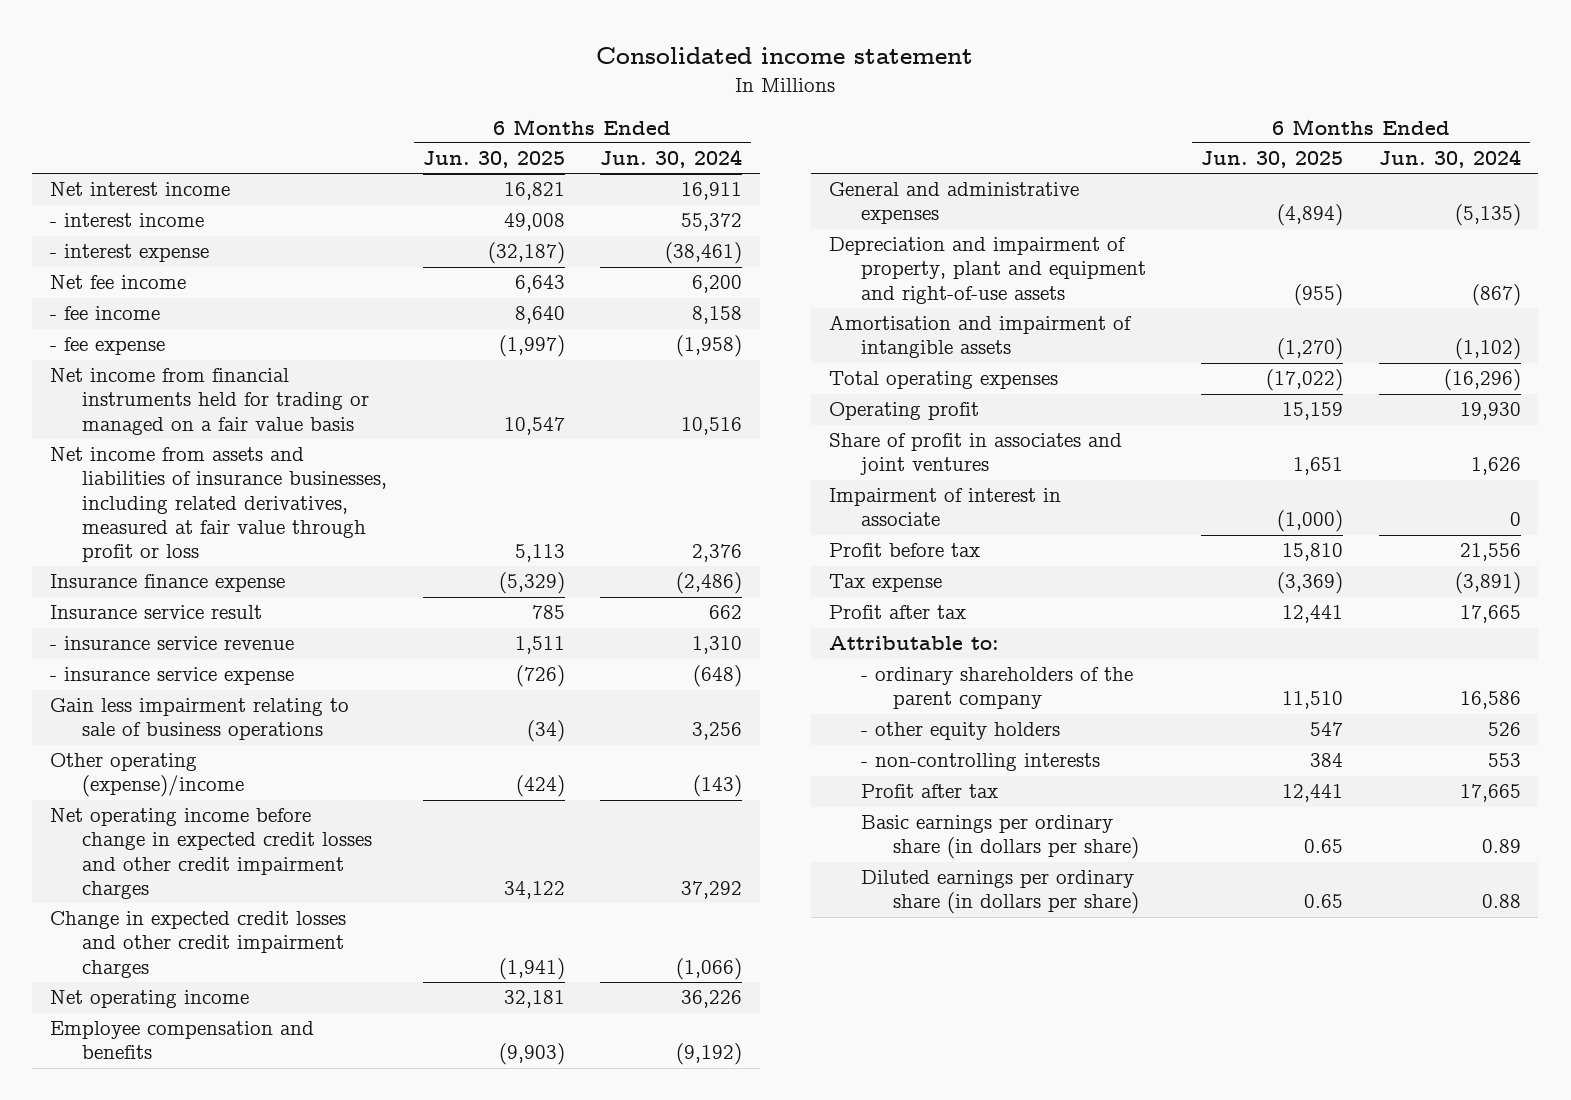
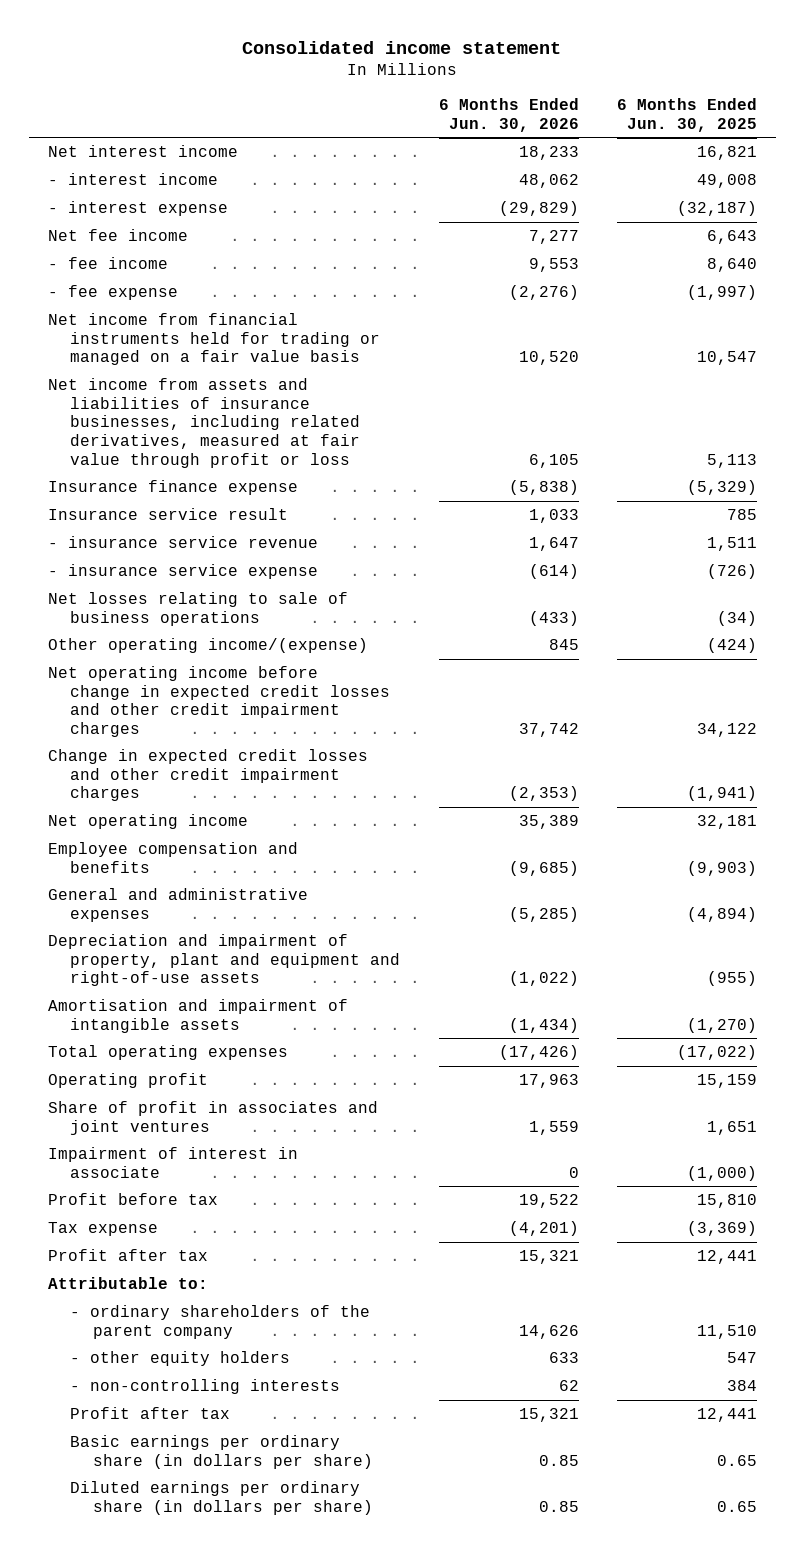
[600,149,743,169] Jun. 30, 2024 -> none
none -> [438,98,579,132] 6 Months Ended Jun. 30, 2026
[50,698,350,741] Gain less impairment relating to sale of business operations -> [47,592,348,626] Net losses relating to sale of business operations
[50,753,245,798] Other operating (expense)/income -> [47,638,368,654] Other operating income/(expense)

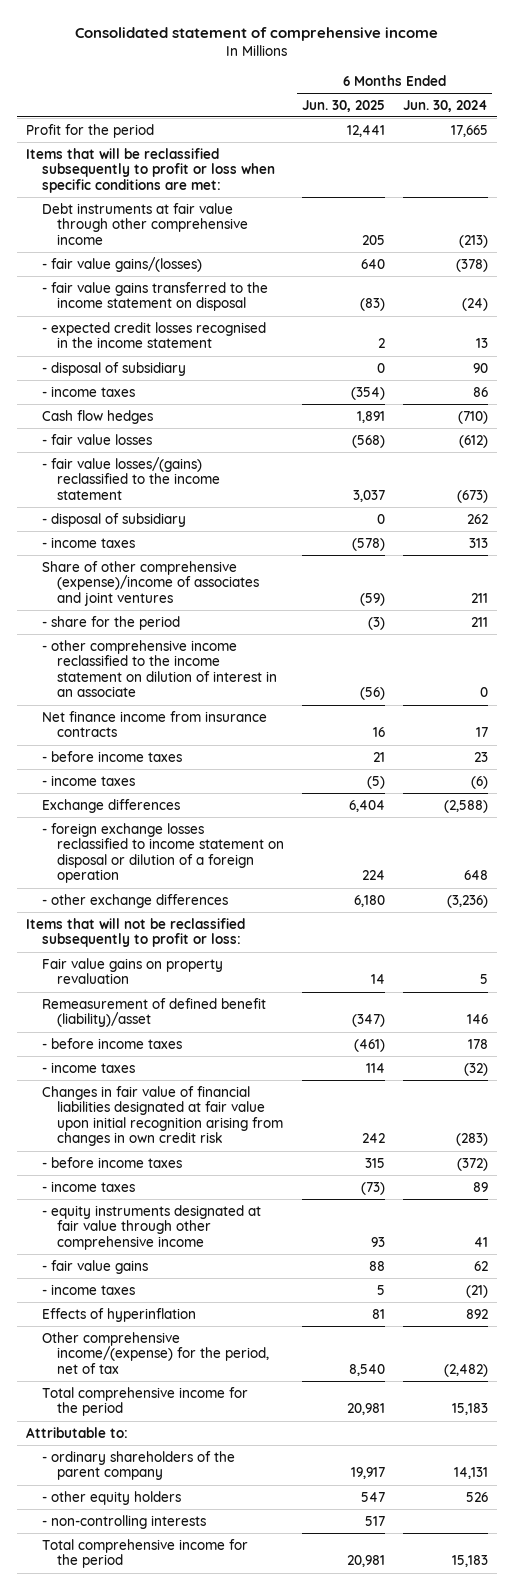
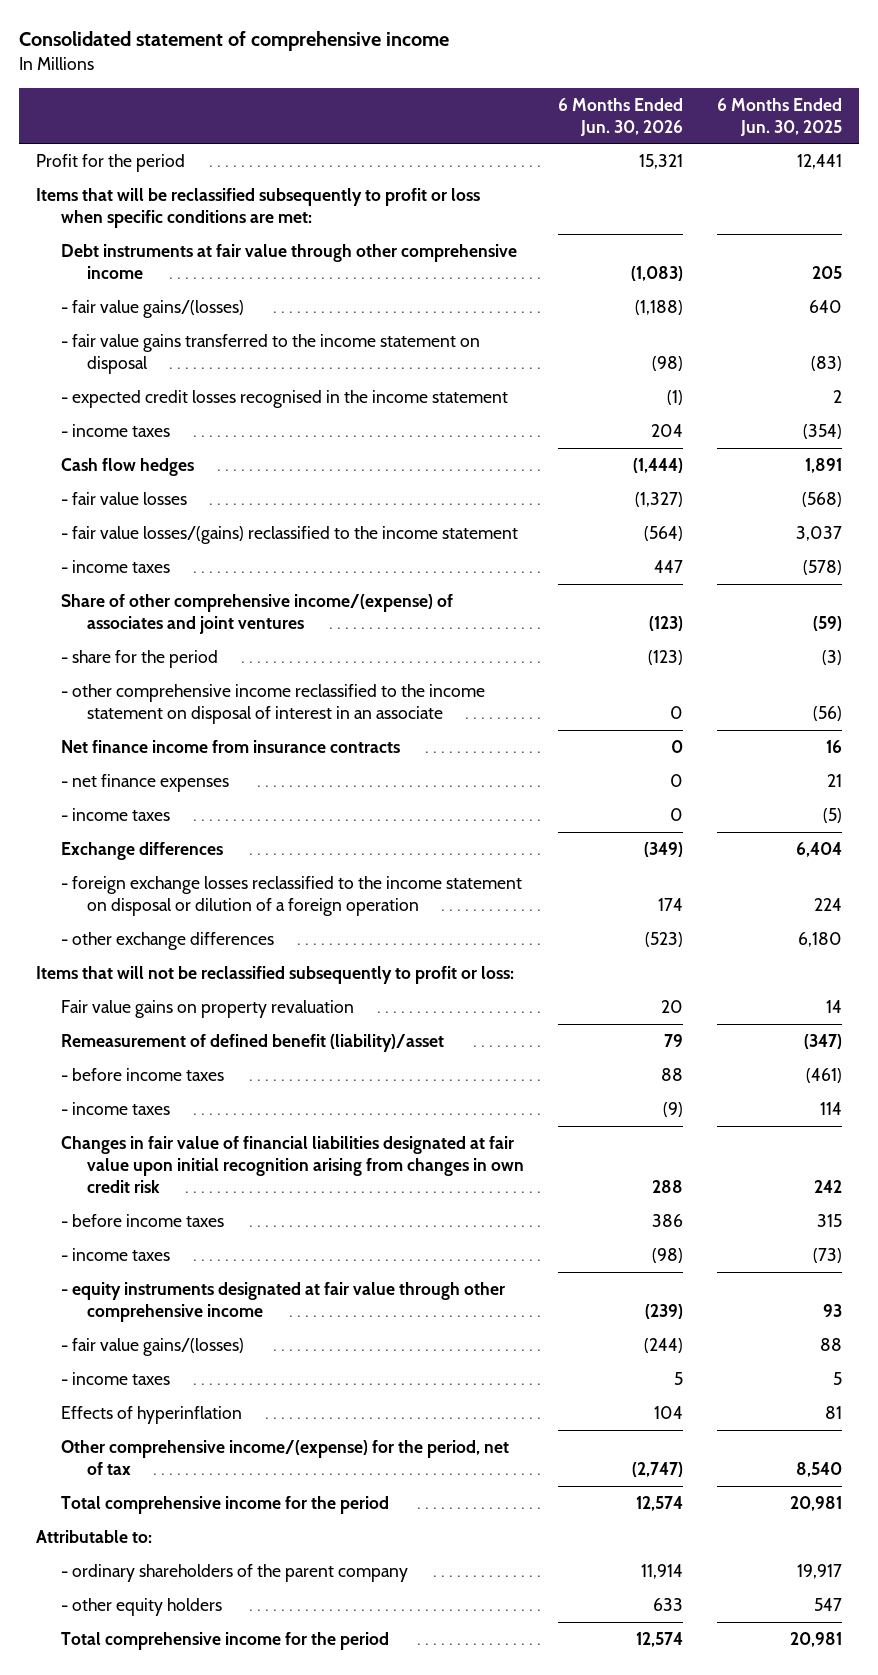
[402,99,488,112] Jun. 30, 2024 -> none
none -> [557,97,683,136] 6 Months Ended Jun. 30, 2026
[41,361,186,376] - disposal of subsidiary -> none
[41,512,186,527] - disposal of subsidiary -> none
[41,560,259,606] Share of other comprehensive (expense)/income of associates and joint ventures -> [61,594,454,635] Share of other comprehensive income/(expense) of associates and joint ventures
[41,639,277,698] - other comprehensive income reclassified to the income statement on dilution of interest in an associate -> [61,684,486,725] - other comprehensive income reclassified to the income statement on disposal of interest in an associate
[41,750,182,762] - before income taxes -> [61,774,230,793] - net finance expenses
[41,822,284,884] - foreign exchange losses reclassified to income statement on disposal or dilution of a foreign operation -> [61,876,523,917] - foreign exchange losses reclassified to the income statement on disposal or dilution of a foreign operation
[41,1259,148,1274] - fair value gains -> [61,1338,245,1357] - fair value gains/(losses)
[41,1514,206,1529] - non-controlling interests -> none

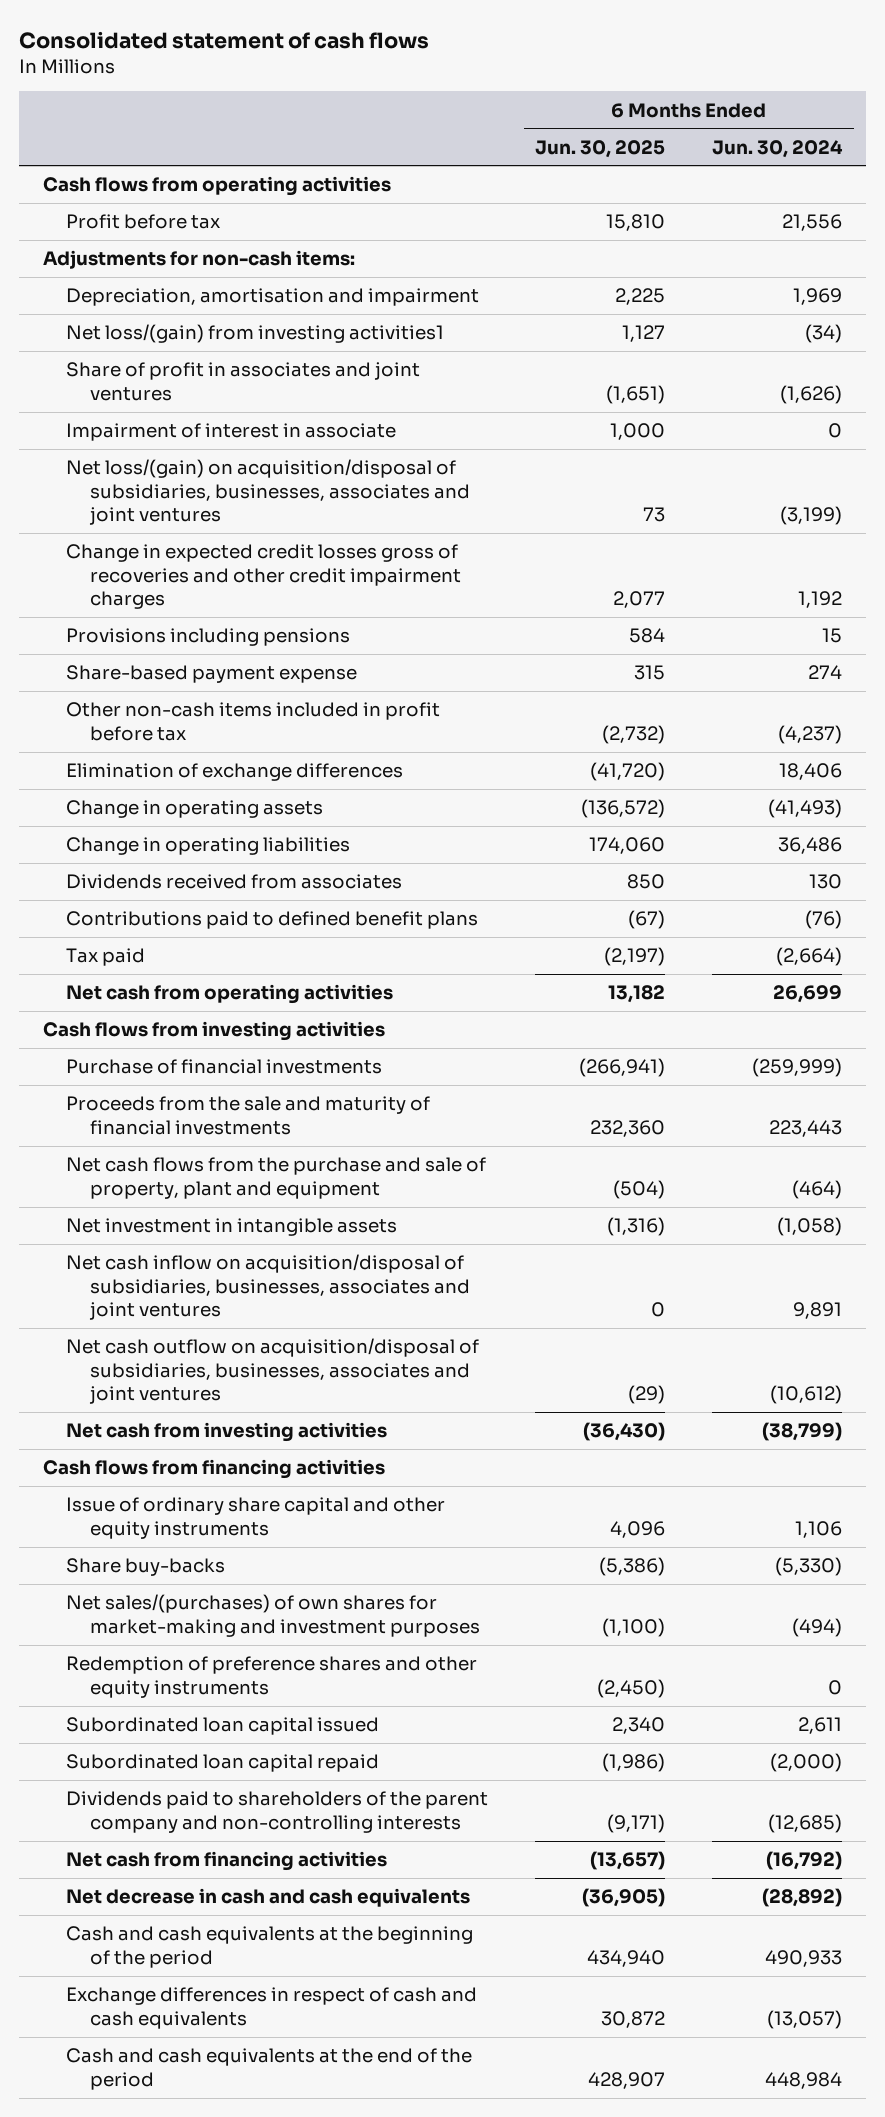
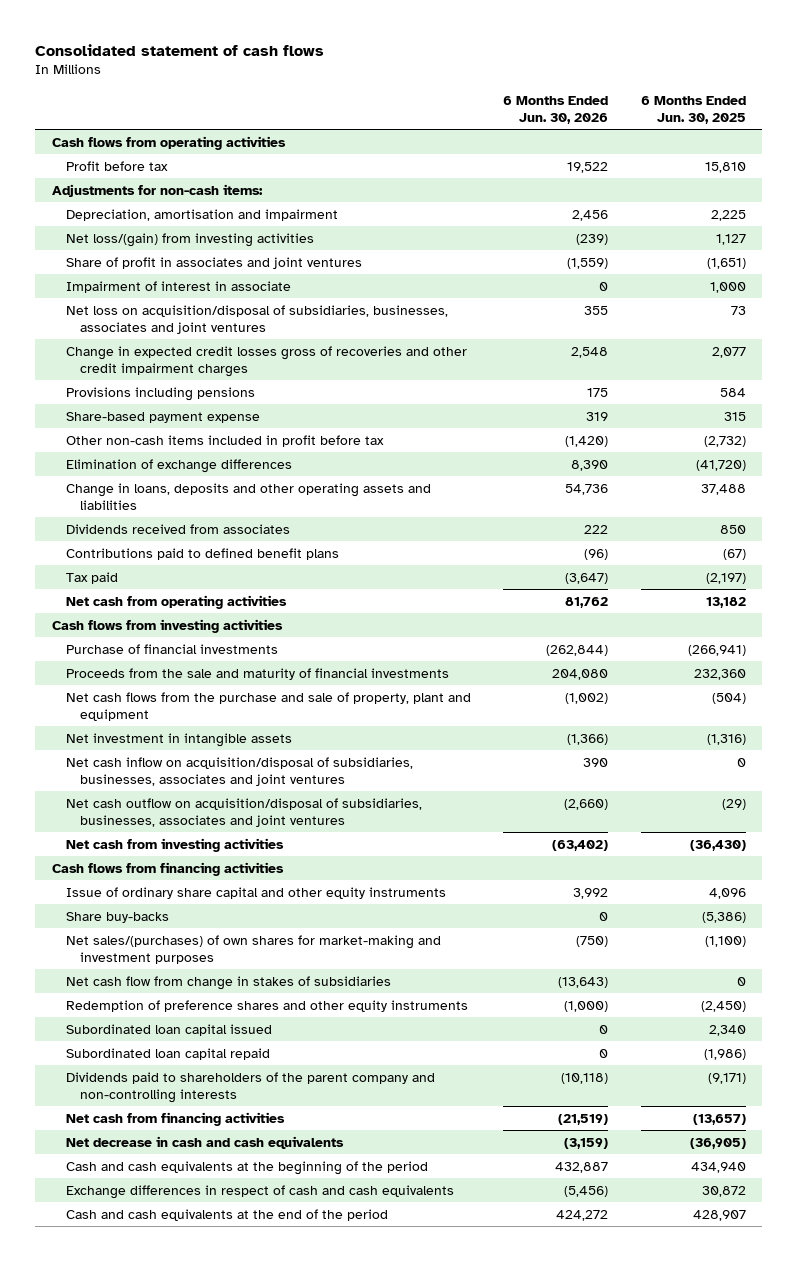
[712,139,844,158] Jun. 30, 2024 -> none
none -> [503,95,609,124] 6 Months Ended Jun. 30, 2026
[66,324,445,344] Net loss/(gain) from investing activities1 -> [65,232,314,247] Net loss/(gain) from investing activities
[66,459,470,526] Net loss/(gain) on acquisition/disposal of subsidiaries, businesses, associates and joint ventures -> [65,304,448,334] Net loss on acquisition/disposal of subsidiaries, businesses, associates and joint ventures
[66,800,324,819] Change in operating assets -> none
[66,837,351,856] Change in operating liabilities -> none
none -> [65,482,431,510] Change in loans, deposits and other operating assets and liabilities
none -> [65,975,391,990] Net cash flow from change in stakes of subsidiaries

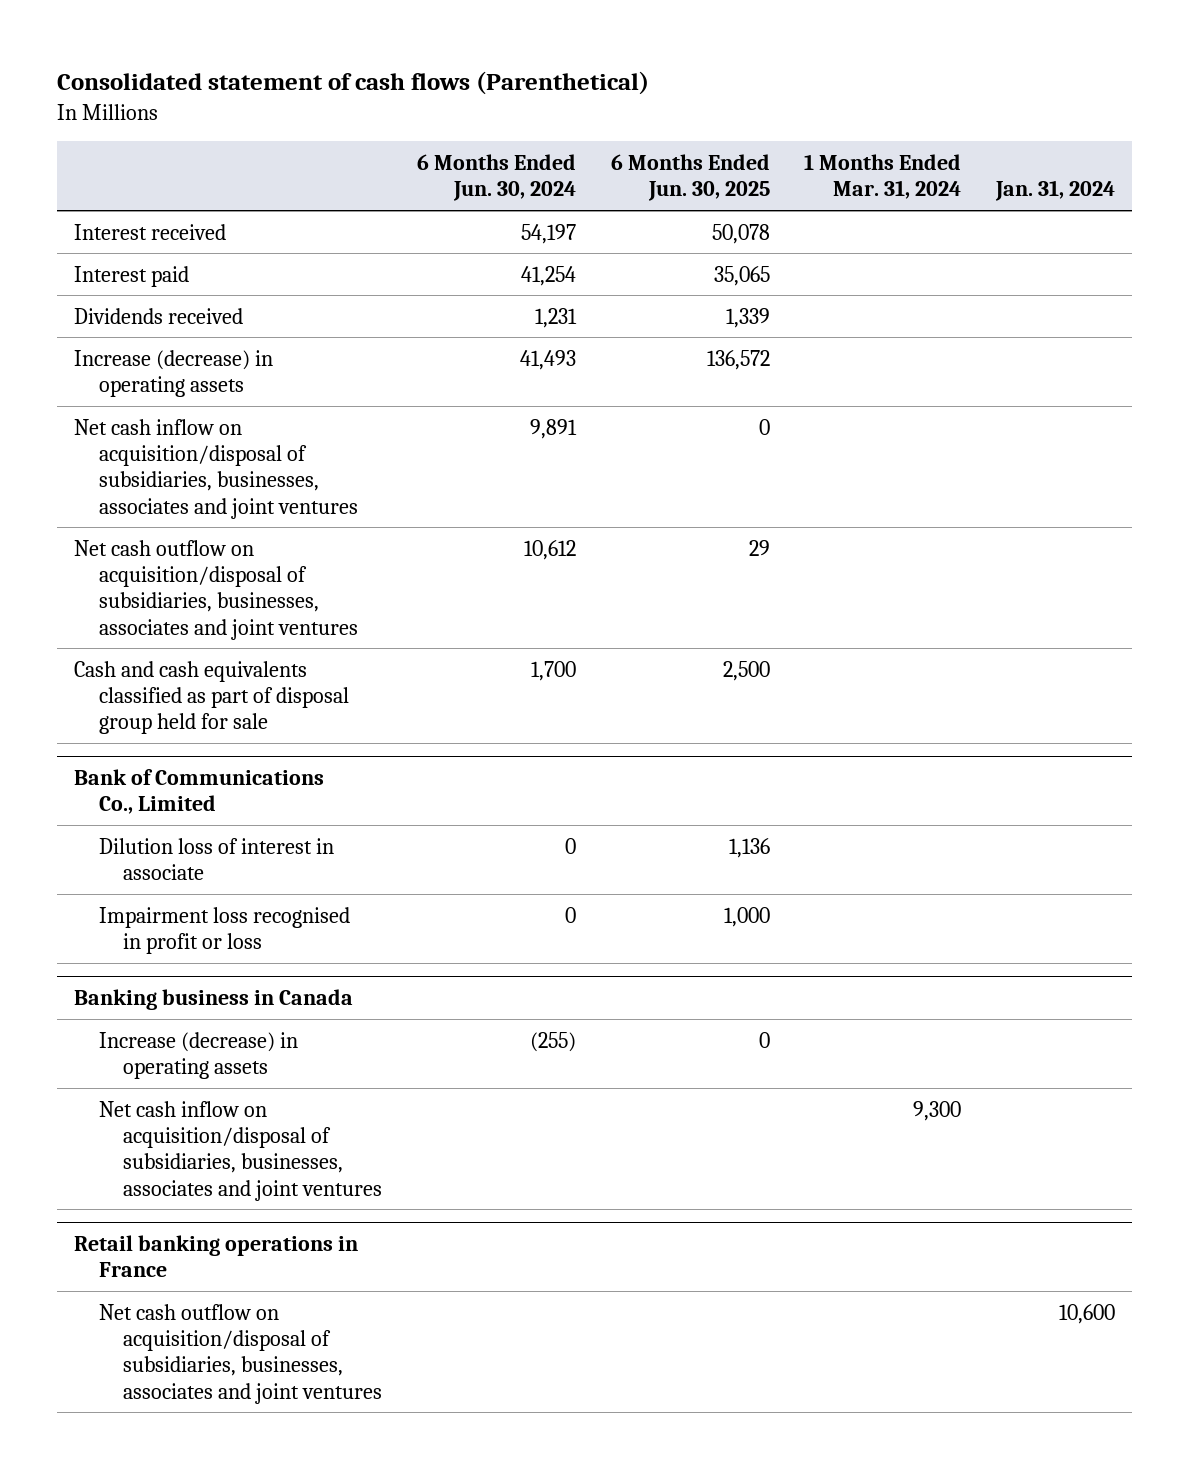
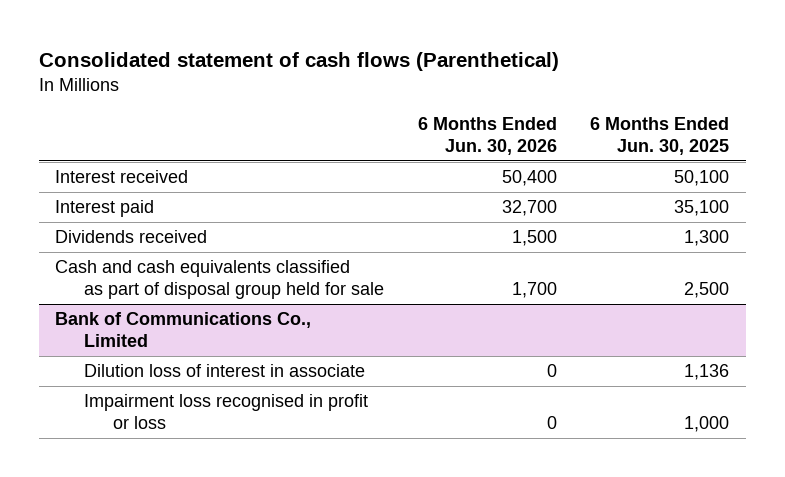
[417,153,577,202] 6 Months Ended Jun. 30, 2024 -> none
[804,153,962,200] 1 Months Ended Mar. 31, 2024 -> none
[994,180,1115,202] Jan. 31, 2024 -> none
none -> [417,117,557,155] 6 Months Ended Jun. 30, 2026
[73,349,273,397] Increase (decrease) in operating assets -> none
[73,418,358,519] Net cash inflow on acquisition/disposal of subsidiaries, businesses, associates and joint ventures -> none
[73,539,358,640] Net cash outflow on acquisition/disposal of subsidiaries, businesses, associates and joint ventures -> none
[711,223,770,244] 50,078 -> [674,170,730,187] 50,100
[713,265,770,286] 35,065 -> [674,200,730,217] 35,100
[725,307,770,328] 1,339 -> [684,230,730,247] 1,300
[73,988,353,1010] Banking business in Canada -> none
[98,1031,298,1079] Increase (decrease) in operating assets -> none
[98,1100,383,1201] Net cash inflow on acquisition/disposal of subsidiaries, businesses, associates and joint ventures -> none
[73,1234,358,1278] Retail banking operations in France -> none
[98,1303,383,1404] Net cash outflow on acquisition/disposal of subsidiaries, businesses, associates and joint ventures -> none

